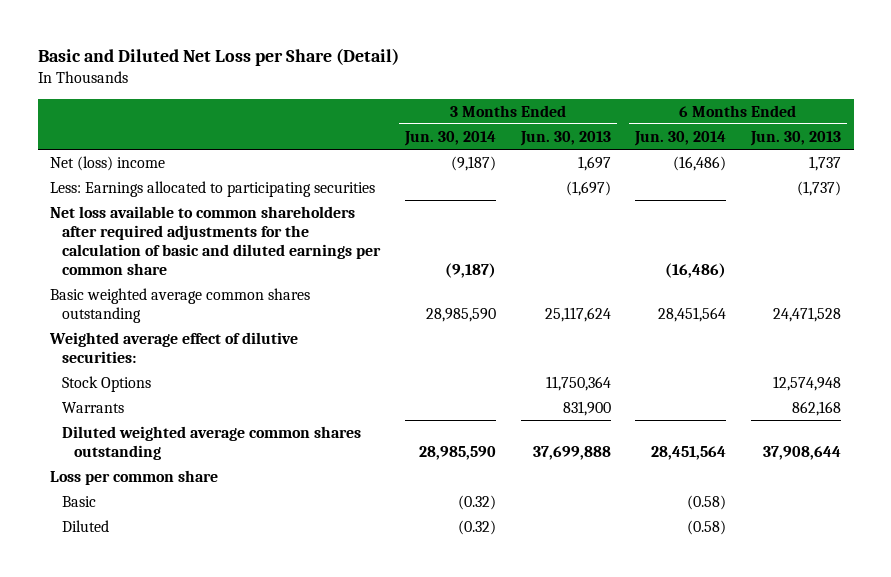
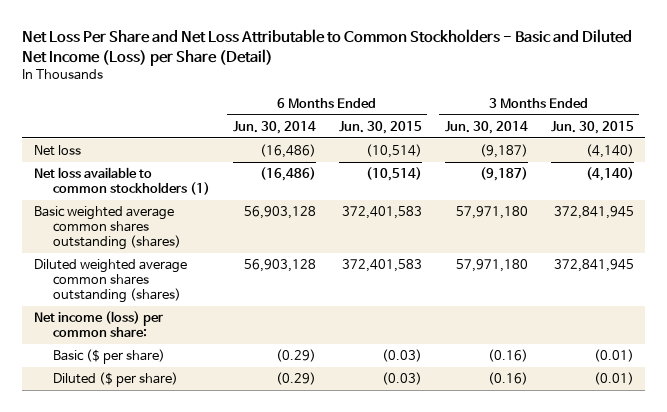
[37,47,399,66] Basic and Diluted Net Loss per Share (Detail) -> [22,28,633,66] Net Loss Per Share and Net Loss Attributable to Common Stockholders - Basic and Diluted Net Income (Loss) per Share (Detail)
[519,130,611,146] Jun. 30, 2013 -> none
[750,130,842,146] Jun. 30, 2013 -> none
none -> [338,120,422,134] Jun. 30, 2015
none -> [550,120,634,134] Jun. 30, 2015
[50,180,376,197] Less: Earnings allocated to participating securities -> none
[49,331,299,363] Weighted average effect of dilutive securities: -> none
[61,375,151,392] Stock Options -> none
[61,401,124,413] Warrants -> none
[50,155,166,171] Net (loss) income -> [33,145,81,157] Net loss
[50,205,381,275] Net loss available to common shareholders after required adjustments for the calculation of basic and diluted earnings per common share -> [33,167,210,196] Net loss available to common stockholders (1)
[50,287,311,323] Basic weighted average common shares outstanding -> [33,206,181,251] Basic weighted average common shares outstanding (shares)
[425,307,496,322] 28,985,590 -> [455,206,528,220] 57,971,180
[658,306,727,322] 28,451,564 -> [243,206,316,220] 56,903,128
[61,425,361,460] Diluted weighted average common shares outstanding -> [33,259,187,304] Diluted weighted average common shares outstanding (shares)
[418,445,496,460] 28,985,590 -> [455,259,528,273] 57,971,180
[651,445,727,460] 28,451,564 -> [243,259,316,273] 56,903,128
[50,469,219,485] Loss per common share -> [33,311,163,338] Net income (loss) per common share:
[61,495,96,507] Basic -> [52,349,165,365] Basic ($ per share)
[457,494,496,510] (0.32) -> [487,349,528,363] (0.16)
[687,494,727,510] (0.58) -> [275,349,316,363] (0.29)
[61,519,109,532] Diluted -> [52,372,178,388] Diluted ($ per share)
[457,519,496,535] (0.32) -> [487,372,528,386] (0.16)
[687,519,727,535] (0.58) -> [275,372,316,386] (0.29)

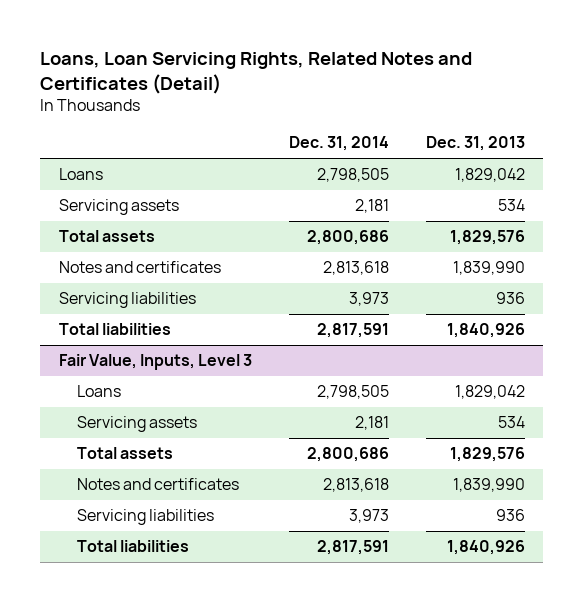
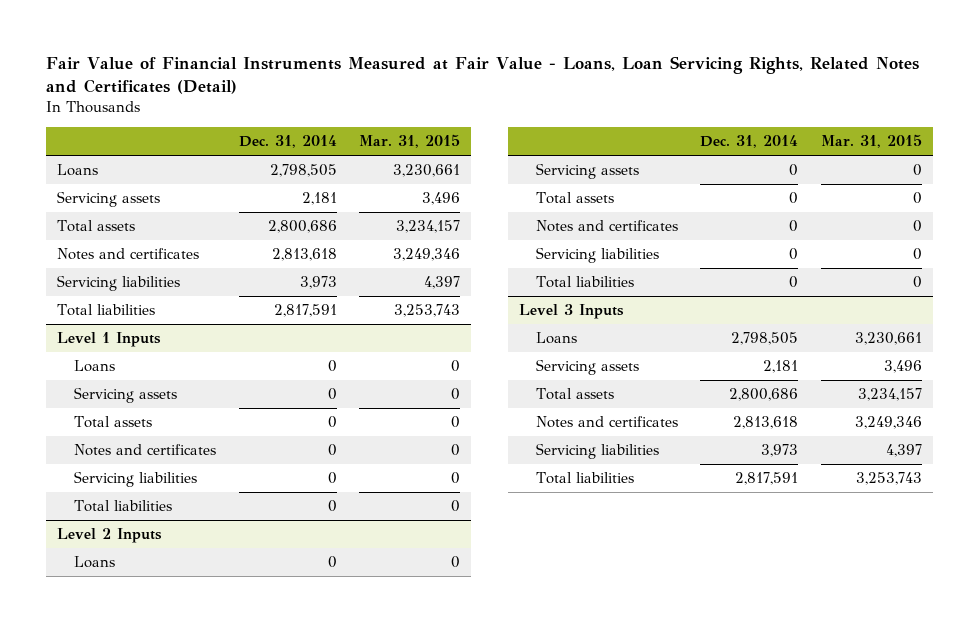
[40,51,473,94] Loans, Loan Servicing Rights, Related Notes and Certificates (Detail) -> [46,56,920,95] Fair Value of Financial Instruments Measured at Fair Value - Loans, Loan Servicing Rights, Related Notes and Certificates (Detail)
[425,136,525,152] Dec. 31, 2013 -> none
none -> [358,134,460,149] Mar. 31, 2015
none -> [57,332,162,348] Level 1 Inputs
none -> [74,360,116,373] Loans
none -> [74,387,178,404] Servicing assets
none -> [74,416,153,429] Total assets
none -> [74,444,217,457] Notes and certificates
none -> [74,471,198,488] Servicing liabilities
none -> [74,500,173,513] Total liabilities
none -> [57,528,163,544] Level 2 Inputs
none -> [74,556,116,569] Loans
none -> [536,163,640,180] Servicing assets
none -> [536,192,615,205] Total assets
none -> [536,220,679,233] Notes and certificates
none -> [536,247,660,264] Servicing liabilities
none -> [536,276,635,289] Total liabilities
[58,354,252,371] Fair Value, Inputs, Level 3 -> [519,304,625,320] Level 3 Inputs

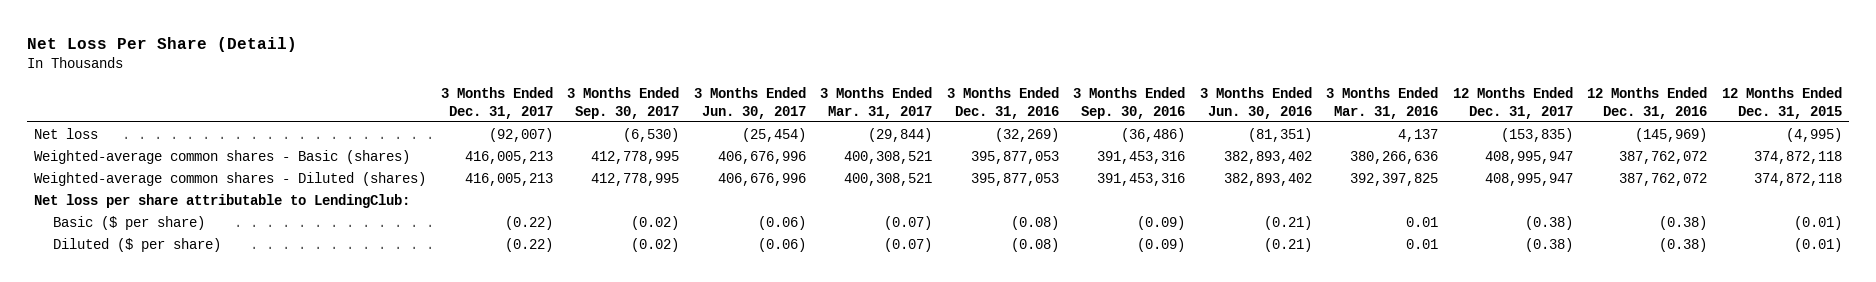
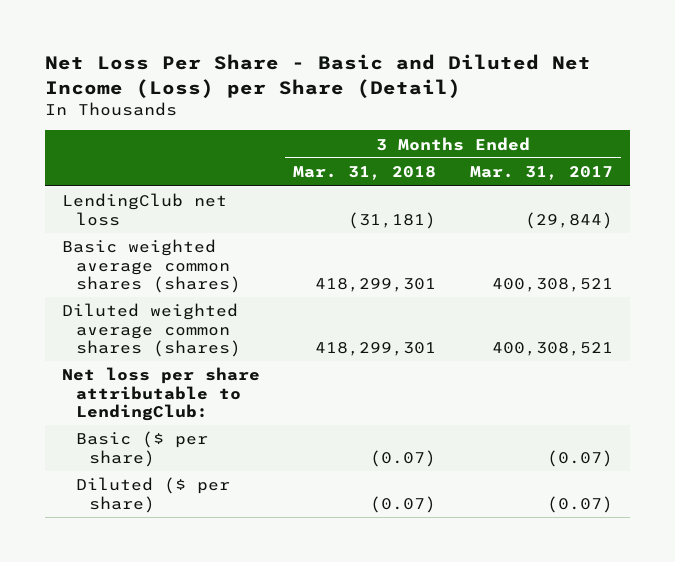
[27,37,298,53] Net Loss Per Share (Detail) -> [45,54,592,98] Net Loss Per Share - Basic and Diluted Net Income (Loss) per Share (Detail)
[440,86,553,119] 3 Months Ended Dec. 31, 2017 -> none
[567,86,680,119] 3 Months Ended Sep. 30, 2017 -> none
[693,86,806,119] 3 Months Ended Jun. 30, 2017 -> none
[946,86,1059,119] 3 Months Ended Dec. 31, 2016 -> none
[1073,86,1186,119] 3 Months Ended Sep. 30, 2016 -> none
[1199,86,1312,119] 3 Months Ended Jun. 30, 2016 -> none
[1326,86,1439,119] 3 Months Ended Mar. 31, 2016 -> none
[1452,86,1573,119] 12 Months Ended Dec. 31, 2017 -> none
[1587,86,1708,119] 12 Months Ended Dec. 31, 2016 -> none
[1721,86,1842,119] 12 Months Ended Dec. 31, 2015 -> none
none -> [293,166,437,181] Mar. 31, 2018
[34,127,99,139] Net loss -> [61,193,227,226] LendingClub net loss
[34,149,411,164] Weighted-average common shares - Basic (shares) -> [61,239,241,293] Basic weighted average common shares (shares)
[34,171,427,186] Weighted-average common shares - Diluted (shares) -> [61,303,241,357] Diluted weighted average common shares (shares)

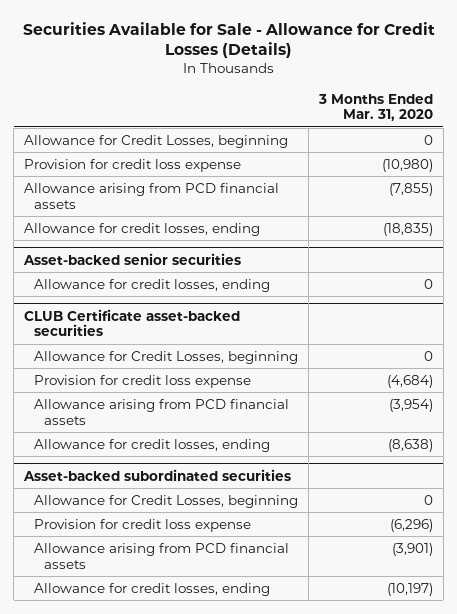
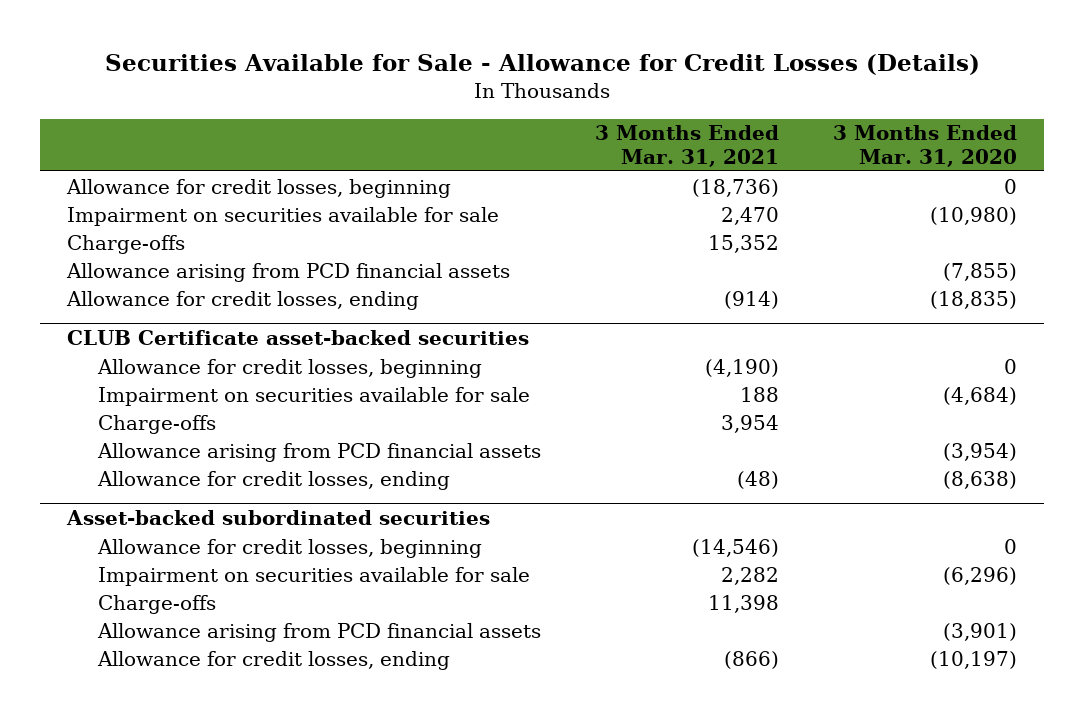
none -> [594,125,779,167] 3 Months Ended Mar. 31, 2021
[24,134,289,148] Allowance for Credit Losses, beginning -> [65,178,451,198] Allowance for credit losses, beginning
[24,158,242,172] Provision for credit loss expense -> [66,206,499,226] Impairment on securities available for sale
none -> [66,234,185,254] Charge-offs
[23,252,242,265] Asset-backed senior securities -> none
[34,278,271,292] Allowance for credit losses, ending -> none
[34,350,299,364] Allowance for Credit Losses, beginning -> [97,358,483,378] Allowance for credit losses, beginning
[34,374,252,388] Provision for credit loss expense -> [98,386,531,406] Impairment on securities available for sale
none -> [98,414,217,434] Charge-offs
[34,494,299,508] Allowance for Credit Losses, beginning -> [97,538,483,558] Allowance for credit losses, beginning
[34,518,252,532] Provision for credit loss expense -> [98,566,531,586] Impairment on securities available for sale
none -> [98,594,217,614] Charge-offs

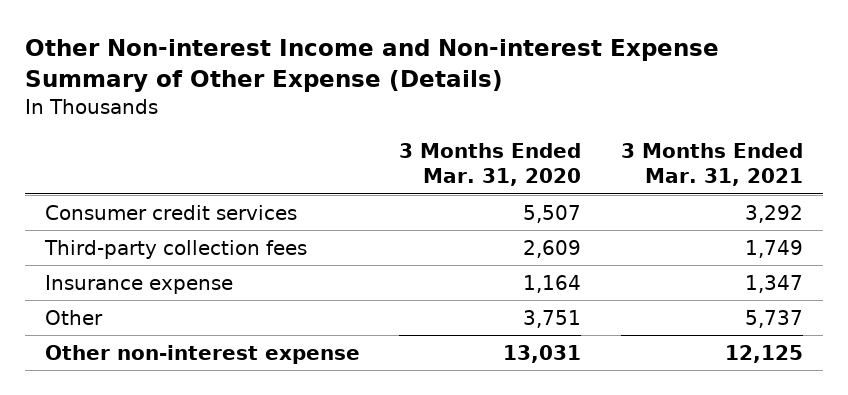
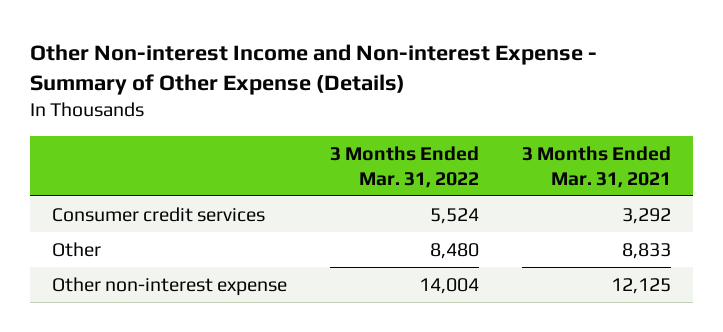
[24,38,719,92] Other Non-interest Income and Non-interest Expense Summary of Other Expense (Details) -> [30,44,598,96] Other Non-interest Income and Non-interest Expense - Summary of Other Expense (Details)
[399,143,582,187] 3 Months Ended Mar. 31, 2020 -> none
none -> [330,145,480,188] 3 Months Ended Mar. 31, 2022
[43,239,307,259] Third-party collection fees -> none
[44,274,233,294] Insurance expense -> none
[744,309,803,328] 5,737 -> [622,242,672,259] 8,833

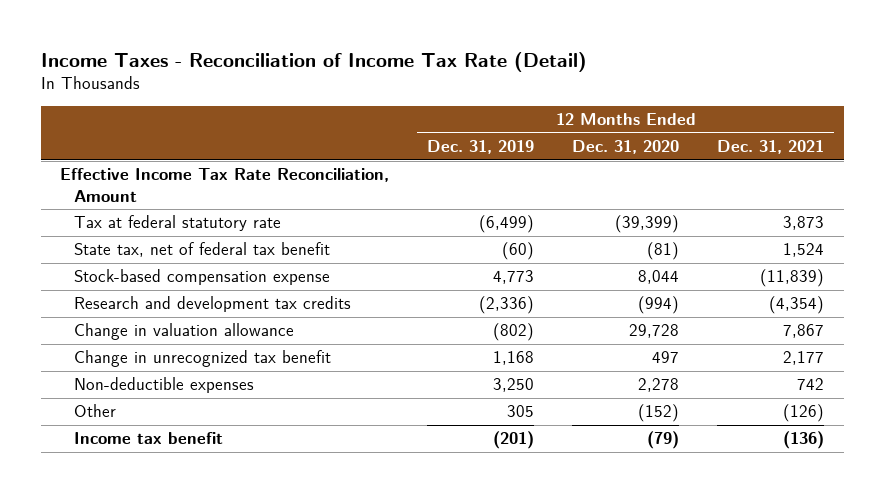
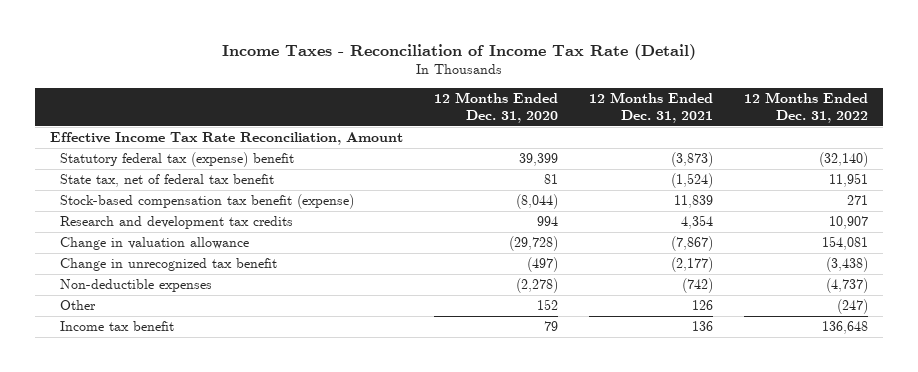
[426,140,534,155] Dec. 31, 2019 -> none
none -> [743,92,868,123] 12 Months Ended Dec. 31, 2022
[73,215,281,232] Tax at federal statutory rate -> [59,152,294,168] Statutory federal tax (expense) benefit
[615,215,680,234] (39,399) -> [518,153,558,167] 39,399
[783,216,825,231] 3,873 -> [670,152,713,168] (3,873)
[647,242,680,261] (81) -> [543,174,558,185] 81
[783,243,825,258] 1,524 -> [670,173,713,189] (1,524)
[73,269,330,286] Stock-based compensation expense -> [59,194,354,210] Stock-based compensation tax benefit (expense)
[638,270,680,285] 8,044 -> [515,194,558,210] (8,044)
[760,269,825,288] (11,839) -> [673,195,713,209] 11,839
[638,296,680,315] (994) -> [536,216,558,227] 994
[769,296,825,315] (4,354) -> [680,215,713,230] 4,354
[629,324,680,339] 29,728 -> [508,236,558,252] (29,728)
[783,324,825,339] 7,867 -> [670,236,713,252] (7,867)
[652,351,680,364] 497 -> [526,257,558,273] (497)
[783,351,825,366] 2,177 -> [670,257,713,273] (2,177)
[638,378,680,393] 2,278 -> [515,278,558,294] (2,278)
[797,378,825,391] 742 -> [681,278,713,294] (742)
[638,404,680,423] (152) -> [536,299,558,311] 152
[783,404,825,423] (126) -> [691,300,713,311] 126
[647,431,680,450] (79) -> [543,321,558,332] 79
[783,431,825,450] (136) -> [691,321,713,332] 136

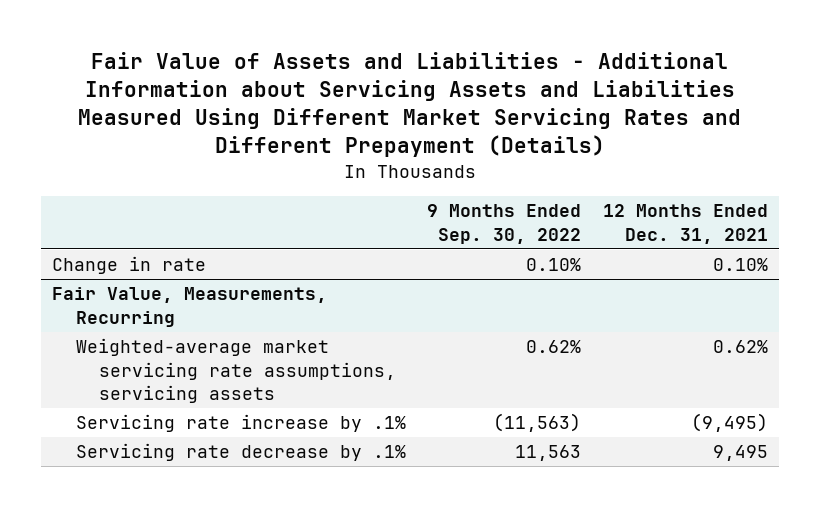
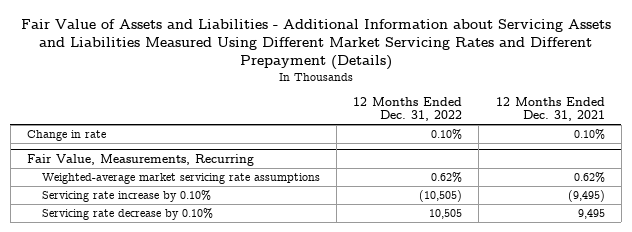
[427,204,582,244] 9 Months Ended Sep. 30, 2022 -> none
none -> [353,96,463,122] 12 Months Ended Dec. 31, 2022
[75,338,397,403] Weighted-average market servicing rate assumptions, servicing assets -> [42,173,321,185] Weighted-average market servicing rate assumptions
[75,414,406,433] Servicing rate increase by .1% -> [42,190,212,203] Servicing rate increase by 0.10%
[75,443,406,462] Servicing rate decrease by .1% -> [42,208,214,221] Servicing rate decrease by 0.10%

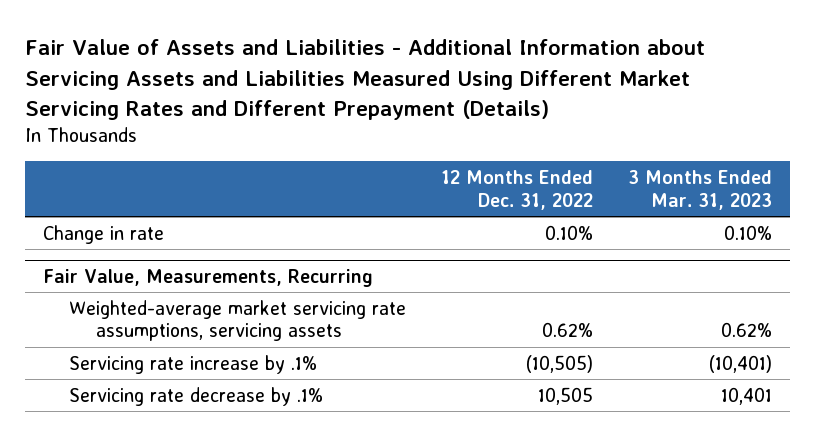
[495,96,605,122] 12 Months Ended Dec. 31, 2021 -> none
none -> [628,170,773,210] 3 Months Ended Mar. 31, 2023
[42,173,321,185] Weighted-average market servicing rate assumptions -> [69,299,407,342] Weighted-average market servicing rate assumptions, servicing assets
[42,190,212,203] Servicing rate increase by 0.10% -> [69,354,318,374] Servicing rate increase by .1%
[42,208,214,221] Servicing rate decrease by 0.10% -> [69,386,324,406] Servicing rate decrease by .1%

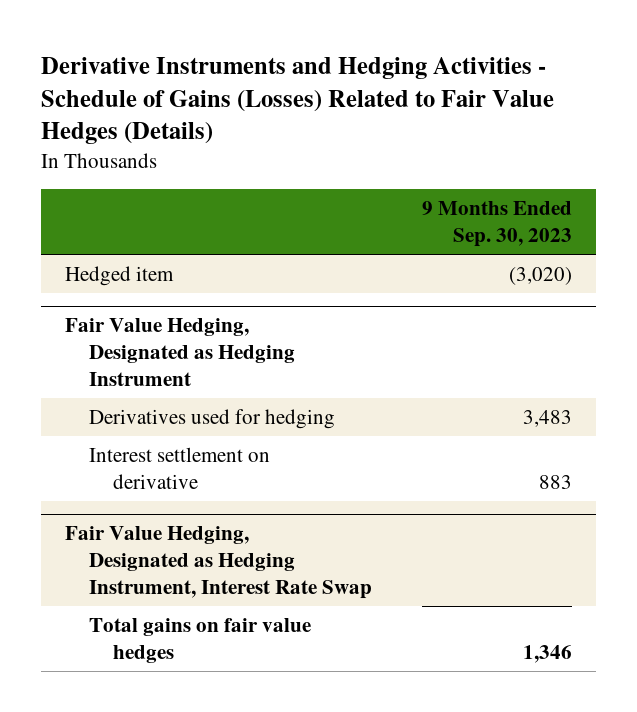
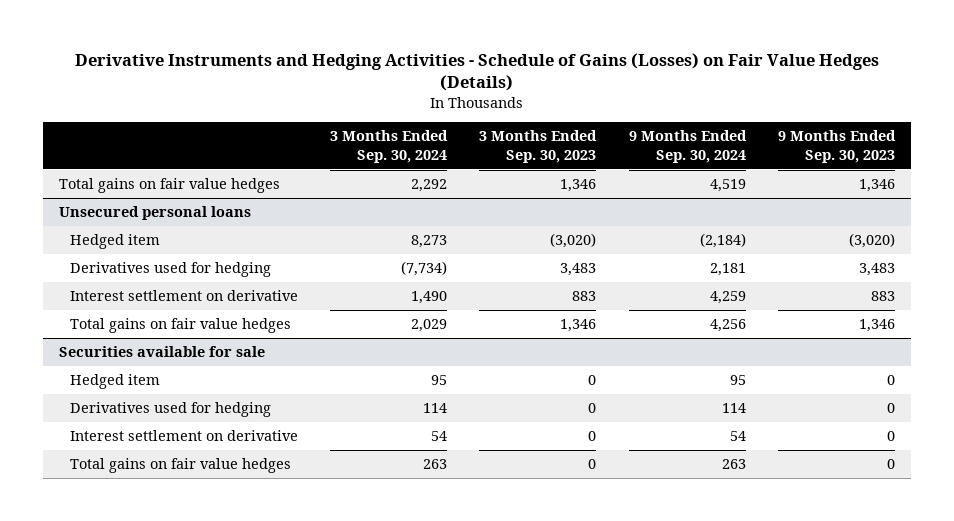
[40,56,554,145] Derivative Instruments and Hedging Activities - Schedule of Gains (Losses) Related to Fair Value Hedges (Details) -> [74,52,879,92] Derivative Instruments and Hedging Activities - Schedule of Gains (Losses) on Fair Value Hedges (Details)
none -> [330,130,449,163] 3 Months Ended Sep. 30, 2024
none -> [479,130,598,163] 3 Months Ended Sep. 30, 2023
none -> [628,130,747,163] 9 Months Ended Sep. 30, 2024
none -> [59,178,281,194] Total gains on fair value hedges
none -> [59,206,252,221] Unsecured personal loans
[65,318,296,387] Fair Value Hedging, Designated as Hedging Instrument -> none
[65,526,373,600] Fair Value Hedging, Designated as Hedging Instrument, Interest Rate Swap -> none
none -> [59,346,266,358] Securities available for sale
none -> [70,374,161,390] Hedged item
none -> [70,402,272,418] Derivatives used for hedging
none -> [70,430,299,442] Interest settlement on derivative
none -> [70,458,292,474] Total gains on fair value hedges

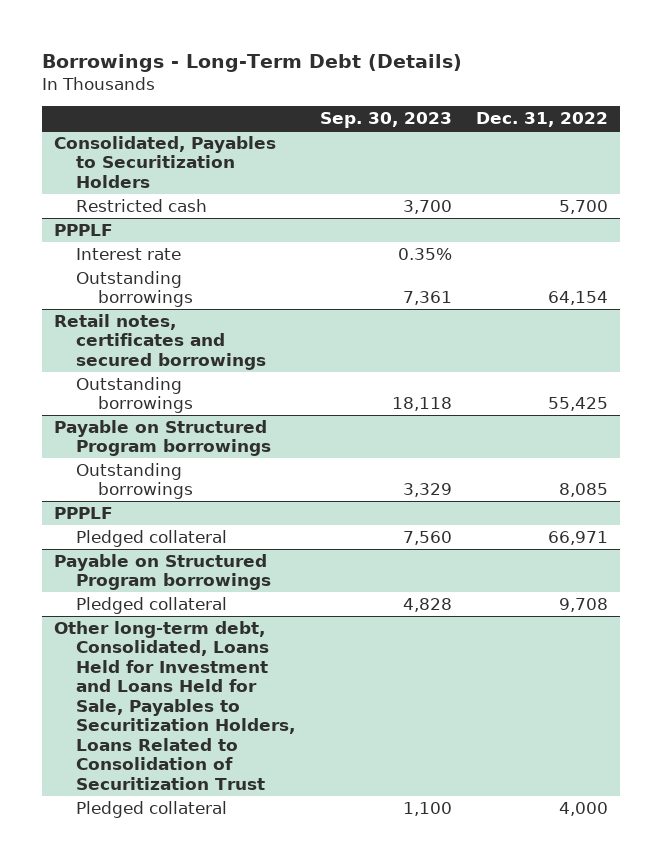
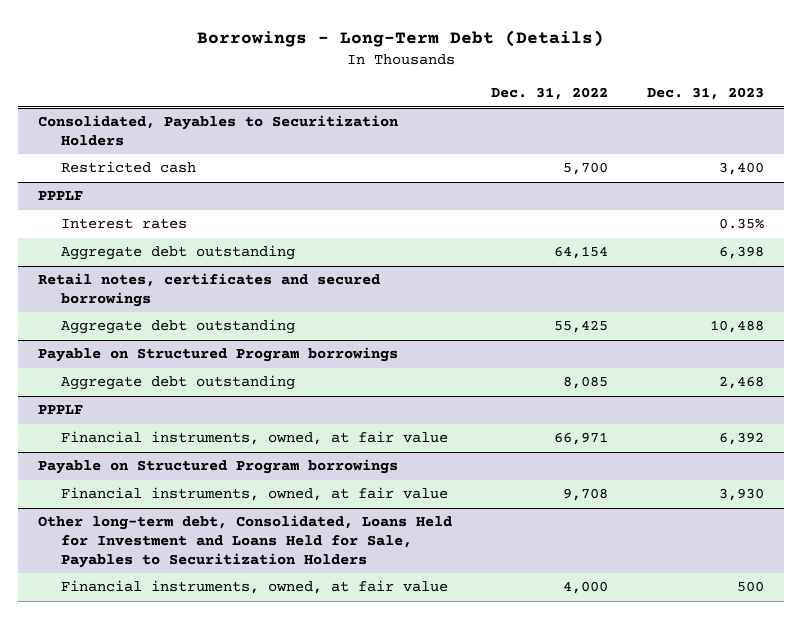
[319,112,452,129] Sep. 30, 2023 -> none
none -> [647,87,765,101] Dec. 31, 2023
[76,247,182,260] Interest rate -> [60,218,187,230] Interest rates
[76,270,194,308] Outstanding borrowings -> [60,245,295,261] Aggregate debt outstanding
[76,376,194,414] Outstanding borrowings -> [60,319,295,335] Aggregate debt outstanding
[76,462,194,500] Outstanding borrowings -> [60,375,295,391] Aggregate debt outstanding
[76,529,228,547] Pledged collateral -> [60,431,448,446] Financial instruments, owned, at fair value
[76,596,228,614] Pledged collateral -> [60,487,448,502] Financial instruments, owned, at fair value
[54,620,296,790] Other long-term debt, Consolidated, Loans Held for Investment and Loans Held for Sale, Payables to Securitization Holders, Loans Related to Consolidation of Securitization Trust -> [37,515,452,569] Other long-term debt, Consolidated, Loans Held for Investment and Loans Held for Sale, Payables to Securitization Holders
[76,800,228,818] Pledged collateral -> [60,580,448,595] Financial instruments, owned, at fair value

